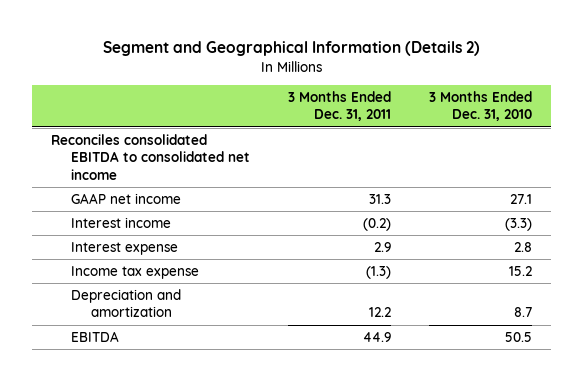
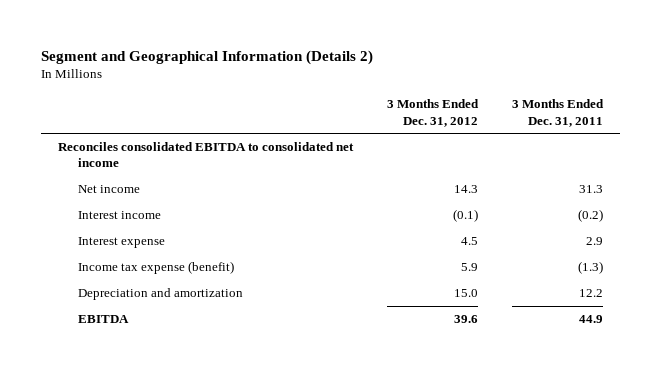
[428,91,532,122] 3 Months Ended Dec. 31, 2010 -> none
none -> [387,99,480,127] 3 Months Ended Dec. 31, 2012
[71,193,182,205] GAAP net income -> [77,185,140,194] Net income
[71,266,200,280] Income tax expense -> [77,261,234,275] Income tax expense (benefit)

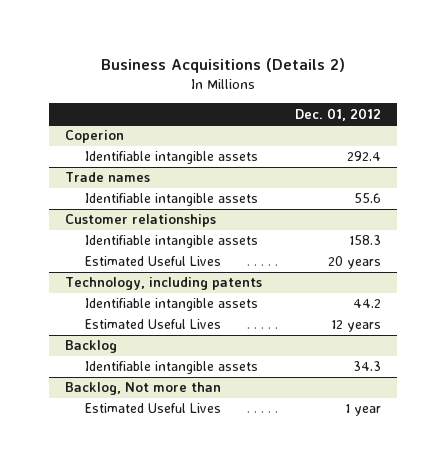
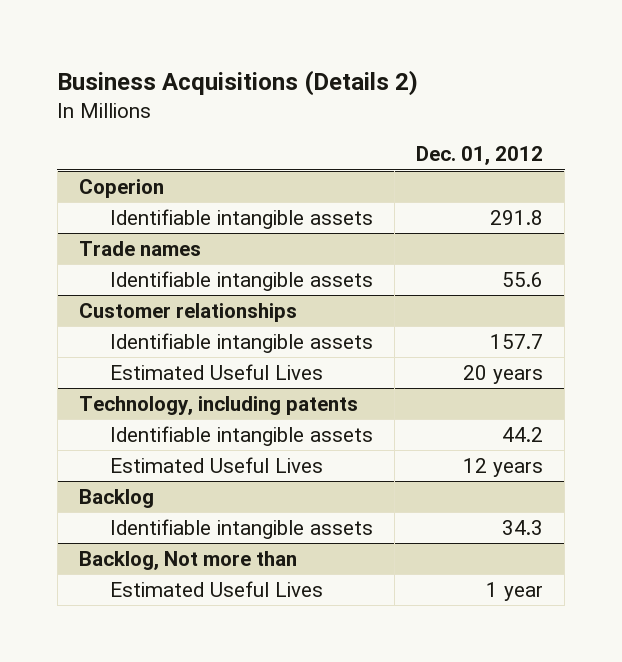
[346,151,381,162] 292.4 -> [490,210,544,226] 291.8
[348,235,381,246] 158.3 -> [490,334,544,350] 157.7

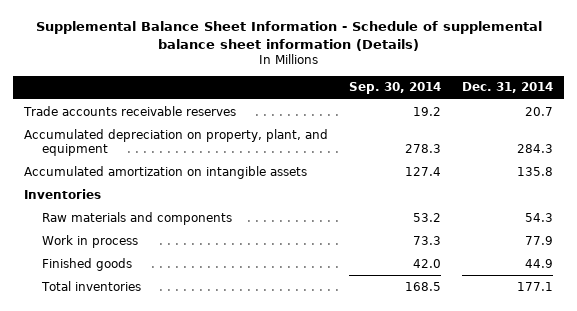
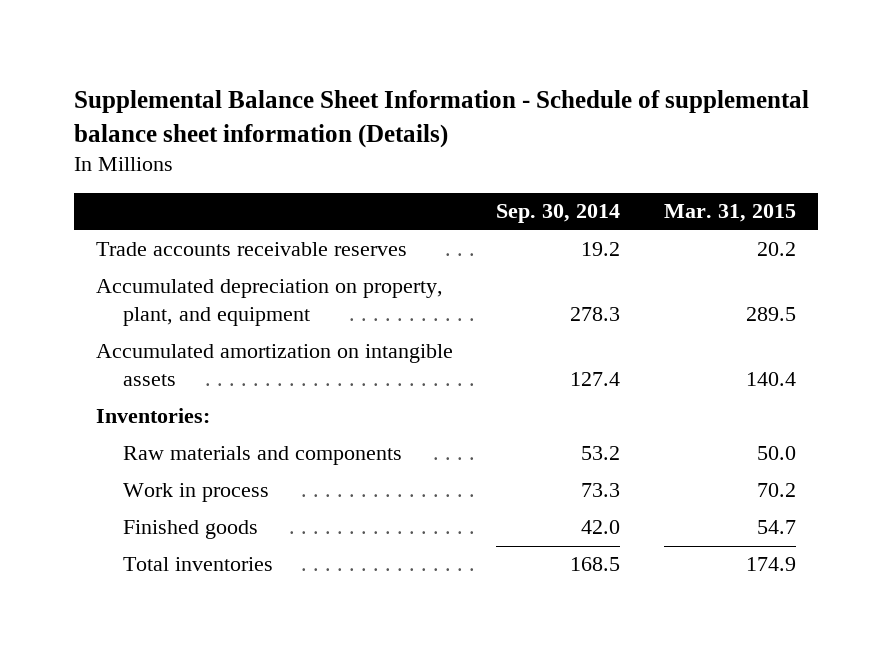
[462,82,554,94] Dec. 31, 2014 -> none
none -> [664,204,797,223] Mar. 31, 2015
[23,188,101,199] Inventories -> [95,408,210,424] Inventories:

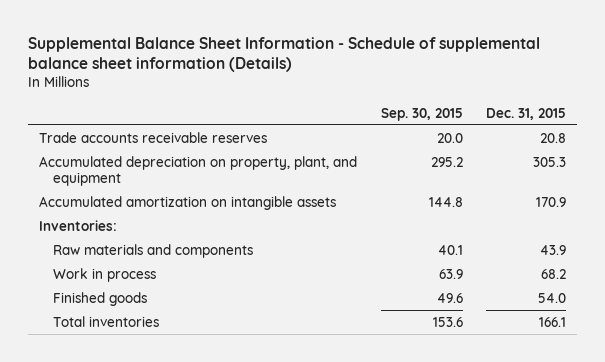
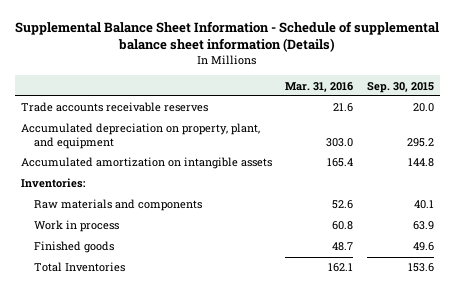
[485,107,566,120] Dec. 31, 2015 -> none
none -> [285,81,354,92] Mar. 31, 2016
[52,315,159,327] Total inventories -> [33,262,125,273] Total Inventories

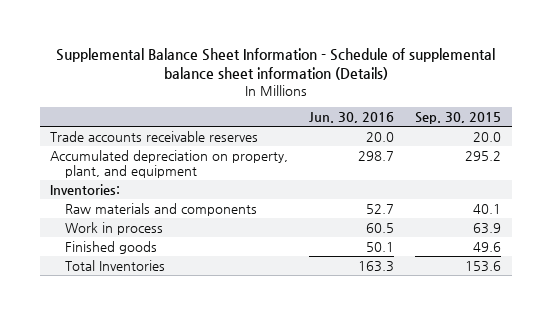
[285,81,354,92] Mar. 31, 2016 -> none
none -> [309,112,395,124] Jun. 30, 2016
[21,157,273,170] Accumulated amortization on intangible assets -> none

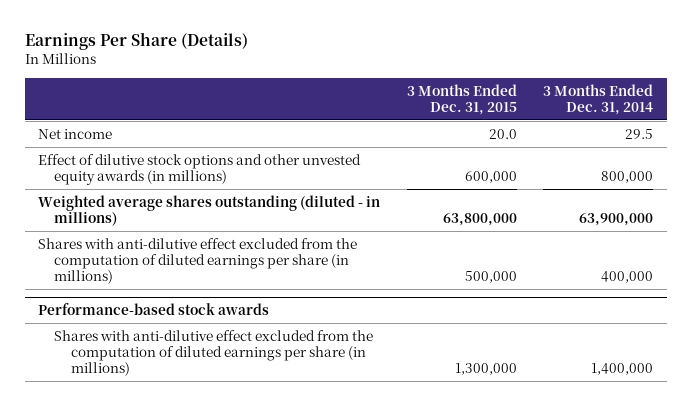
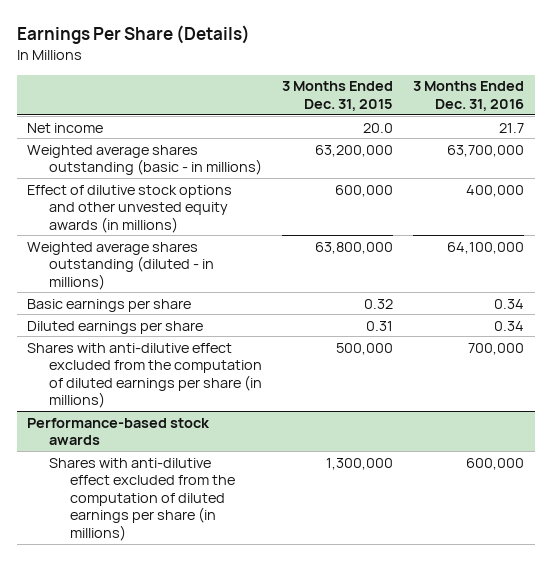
[543,83,654,115] 3 Months Ended Dec. 31, 2014 -> none
none -> [413,81,525,111] 3 Months Ended Dec. 31, 2016
none -> [27,144,262,176] Weighted average shares outstanding (basic - in millions)
none -> [27,298,192,312] Basic earnings per share
none -> [27,320,204,334] Diluted earnings per share

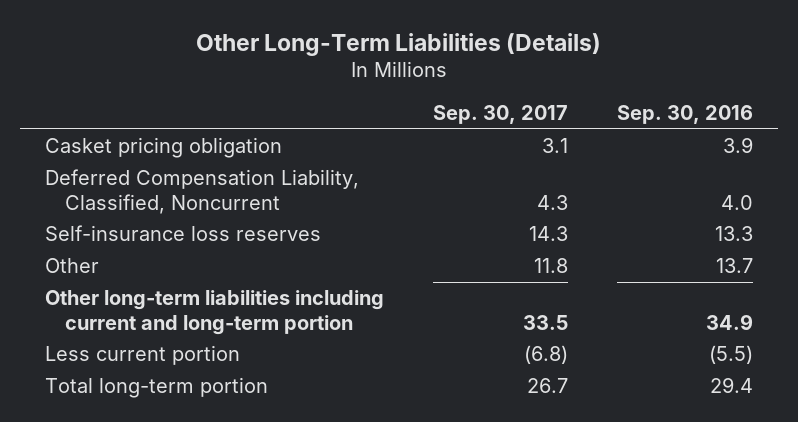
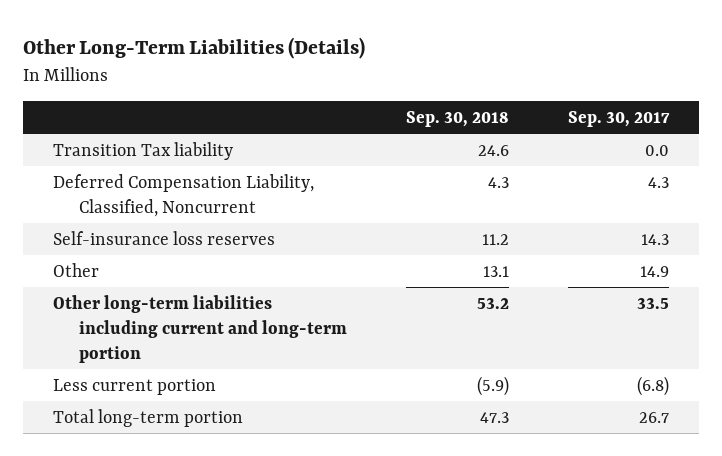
[617,105,754,125] Sep. 30, 2016 -> none
none -> [405,111,509,128] Sep. 30, 2018
[44,137,282,159] Casket pricing obligation -> none
none -> [52,141,233,160] Transition Tax liability
[533,258,568,274] 11.8 -> [640,265,670,277] 14.9

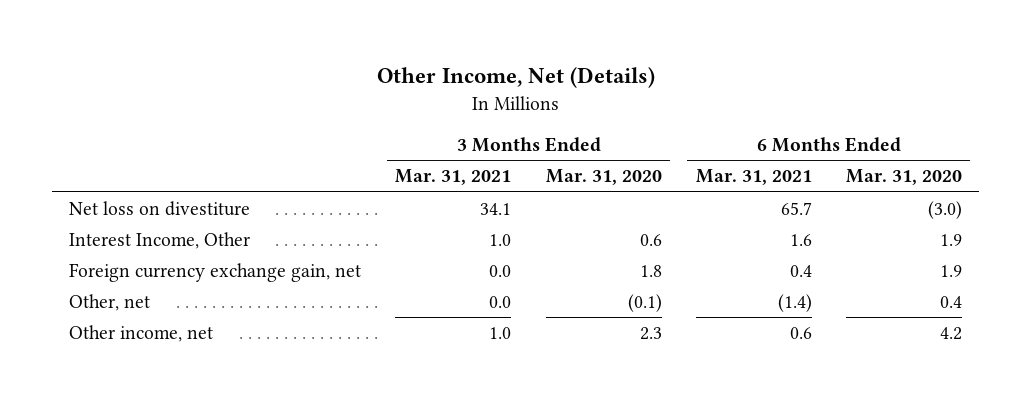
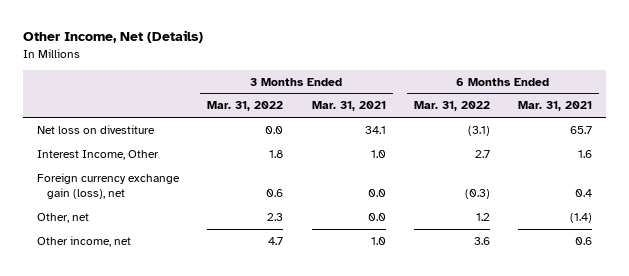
[545,169,662,186] Mar. 31, 2020 -> none
[845,169,962,186] Mar. 31, 2020 -> none
none -> [207,101,284,112] Mar. 31, 2022
none -> [413,101,490,112] Mar. 31, 2022
[69,262,362,282] Foreign currency exchange gain, net -> [36,172,180,199] Foreign currency exchange gain (loss), net

